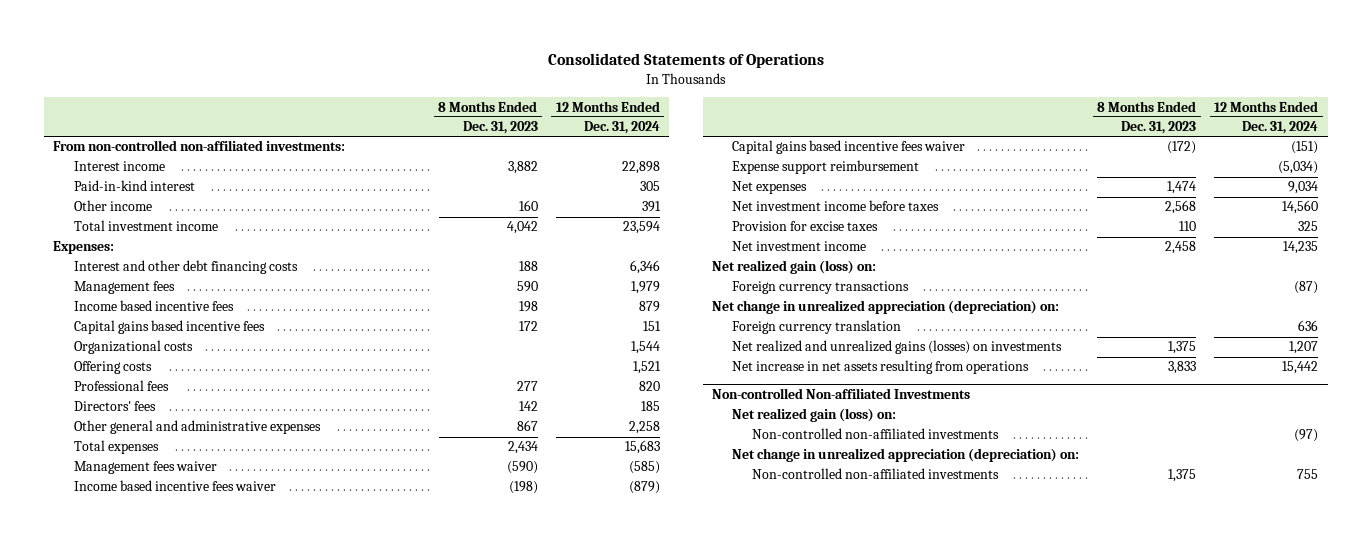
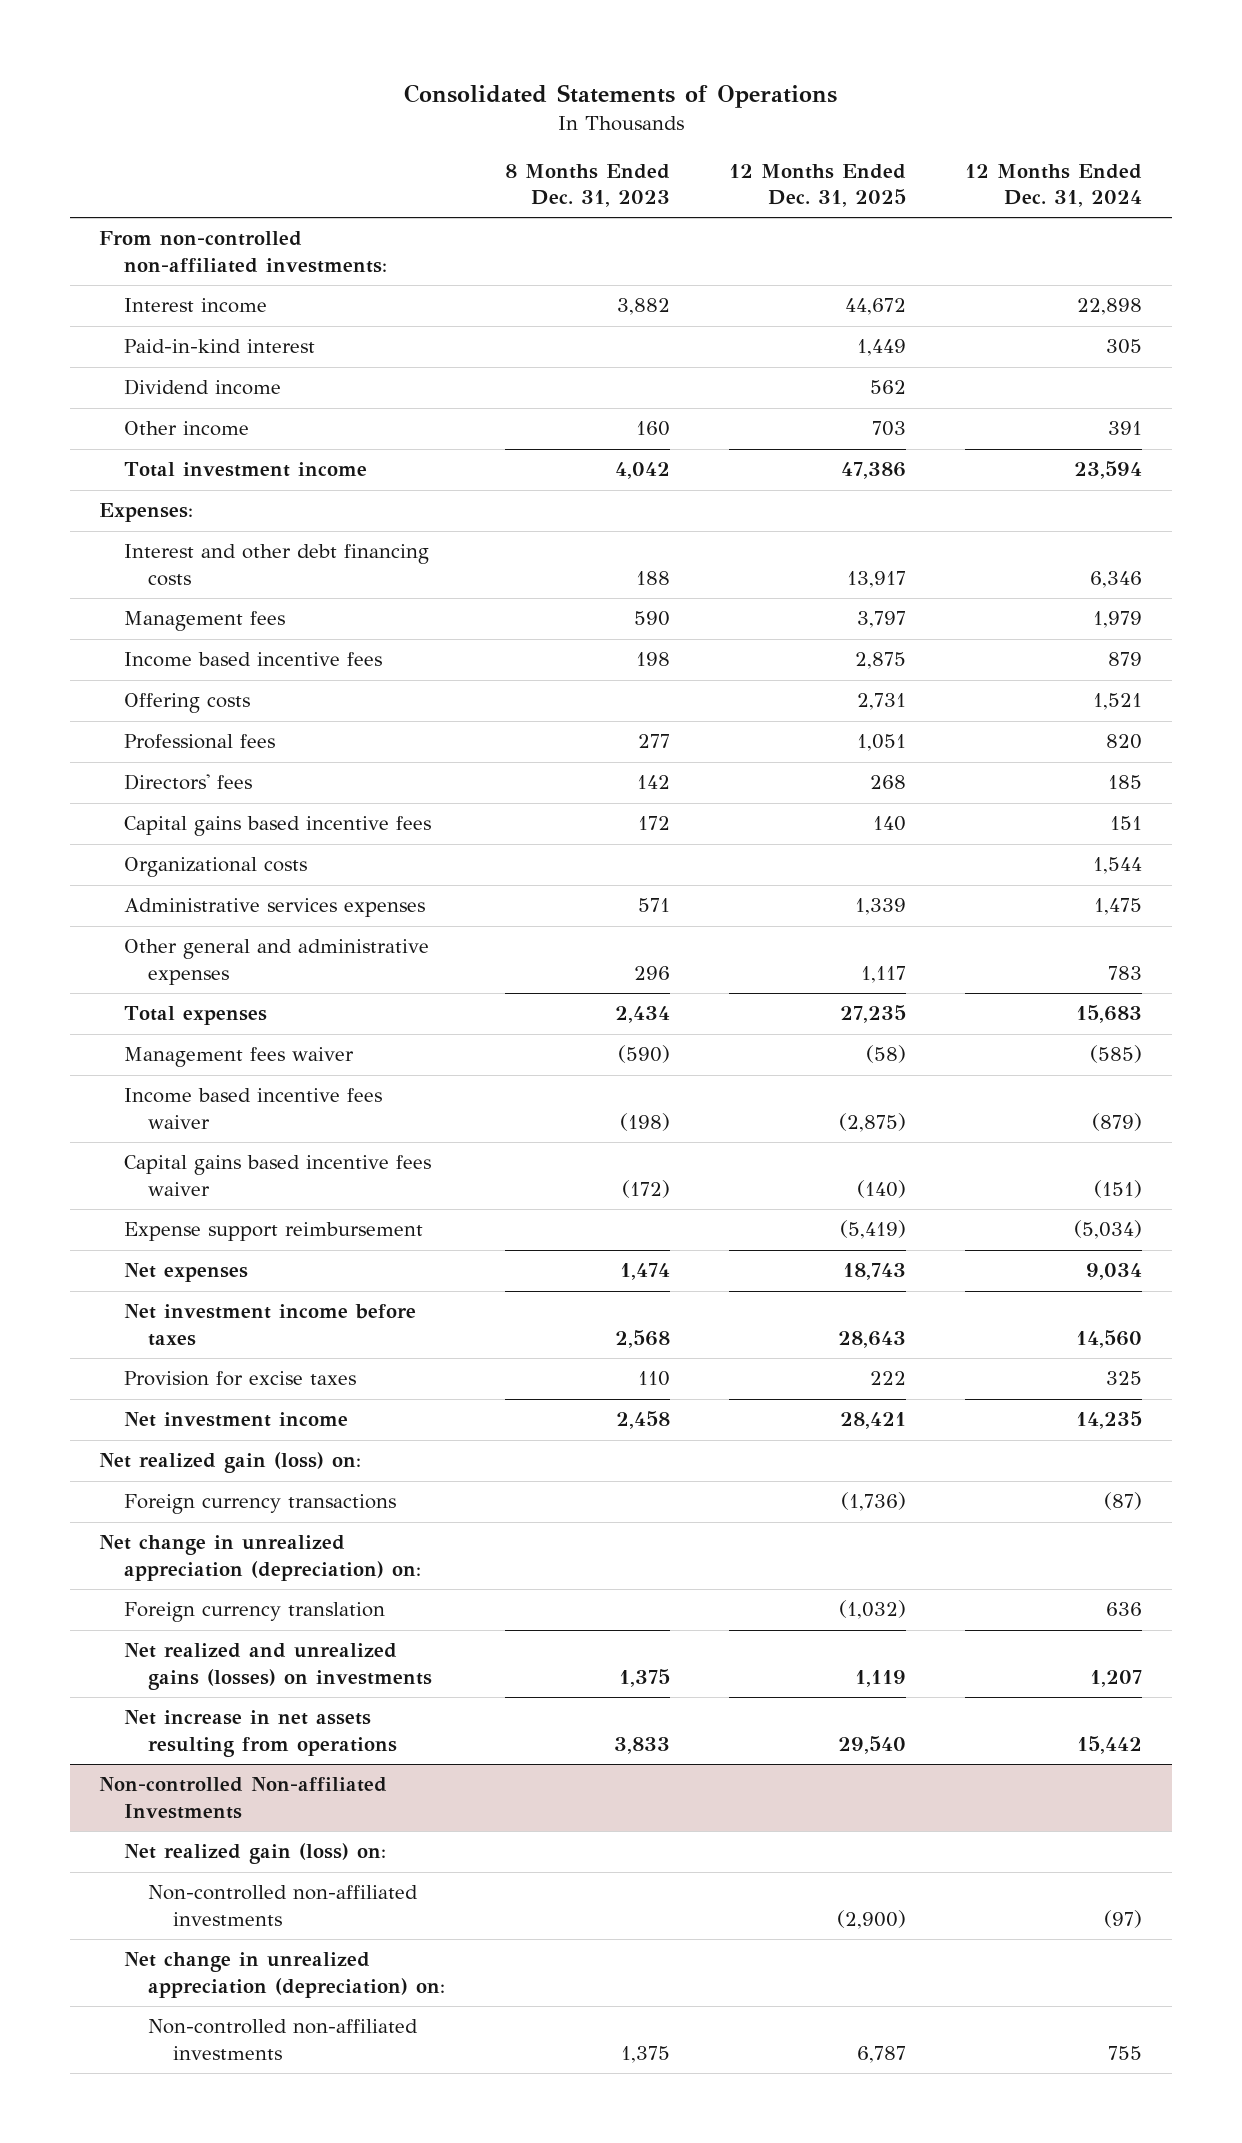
none -> [728,163,906,208] 12 Months Ended Dec. 31, 2025
none -> [123,379,281,396] Dividend income
[73,320,265,335] Capital gains based incentive fees -> [123,816,431,837] Capital gains based incentive fees
[73,340,193,355] Organizational costs -> [123,857,307,878] Organizational costs
none -> [123,898,425,918] Administrative services expenses
[516,420,538,432] 867 -> [633,965,670,980] 296
[628,421,660,435] 2,258 -> [1108,965,1143,980] 783

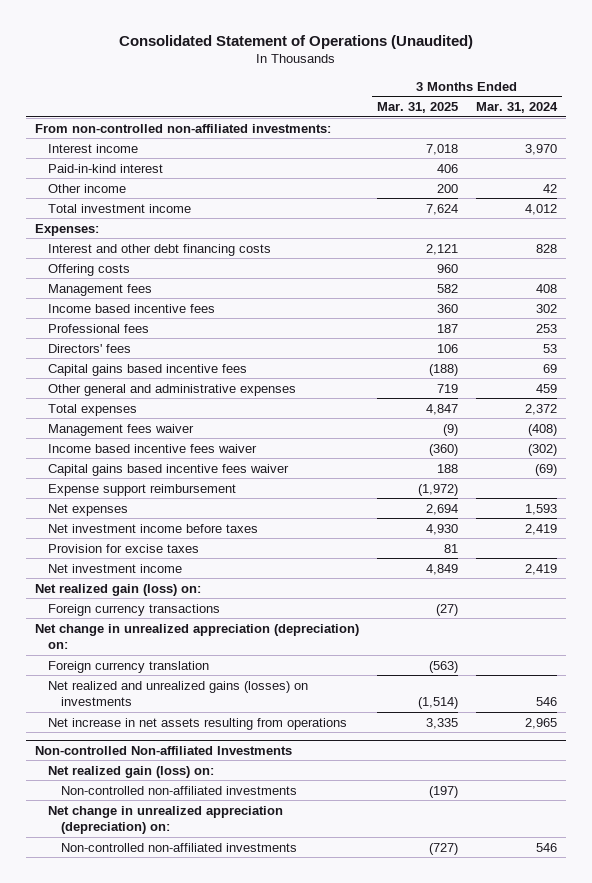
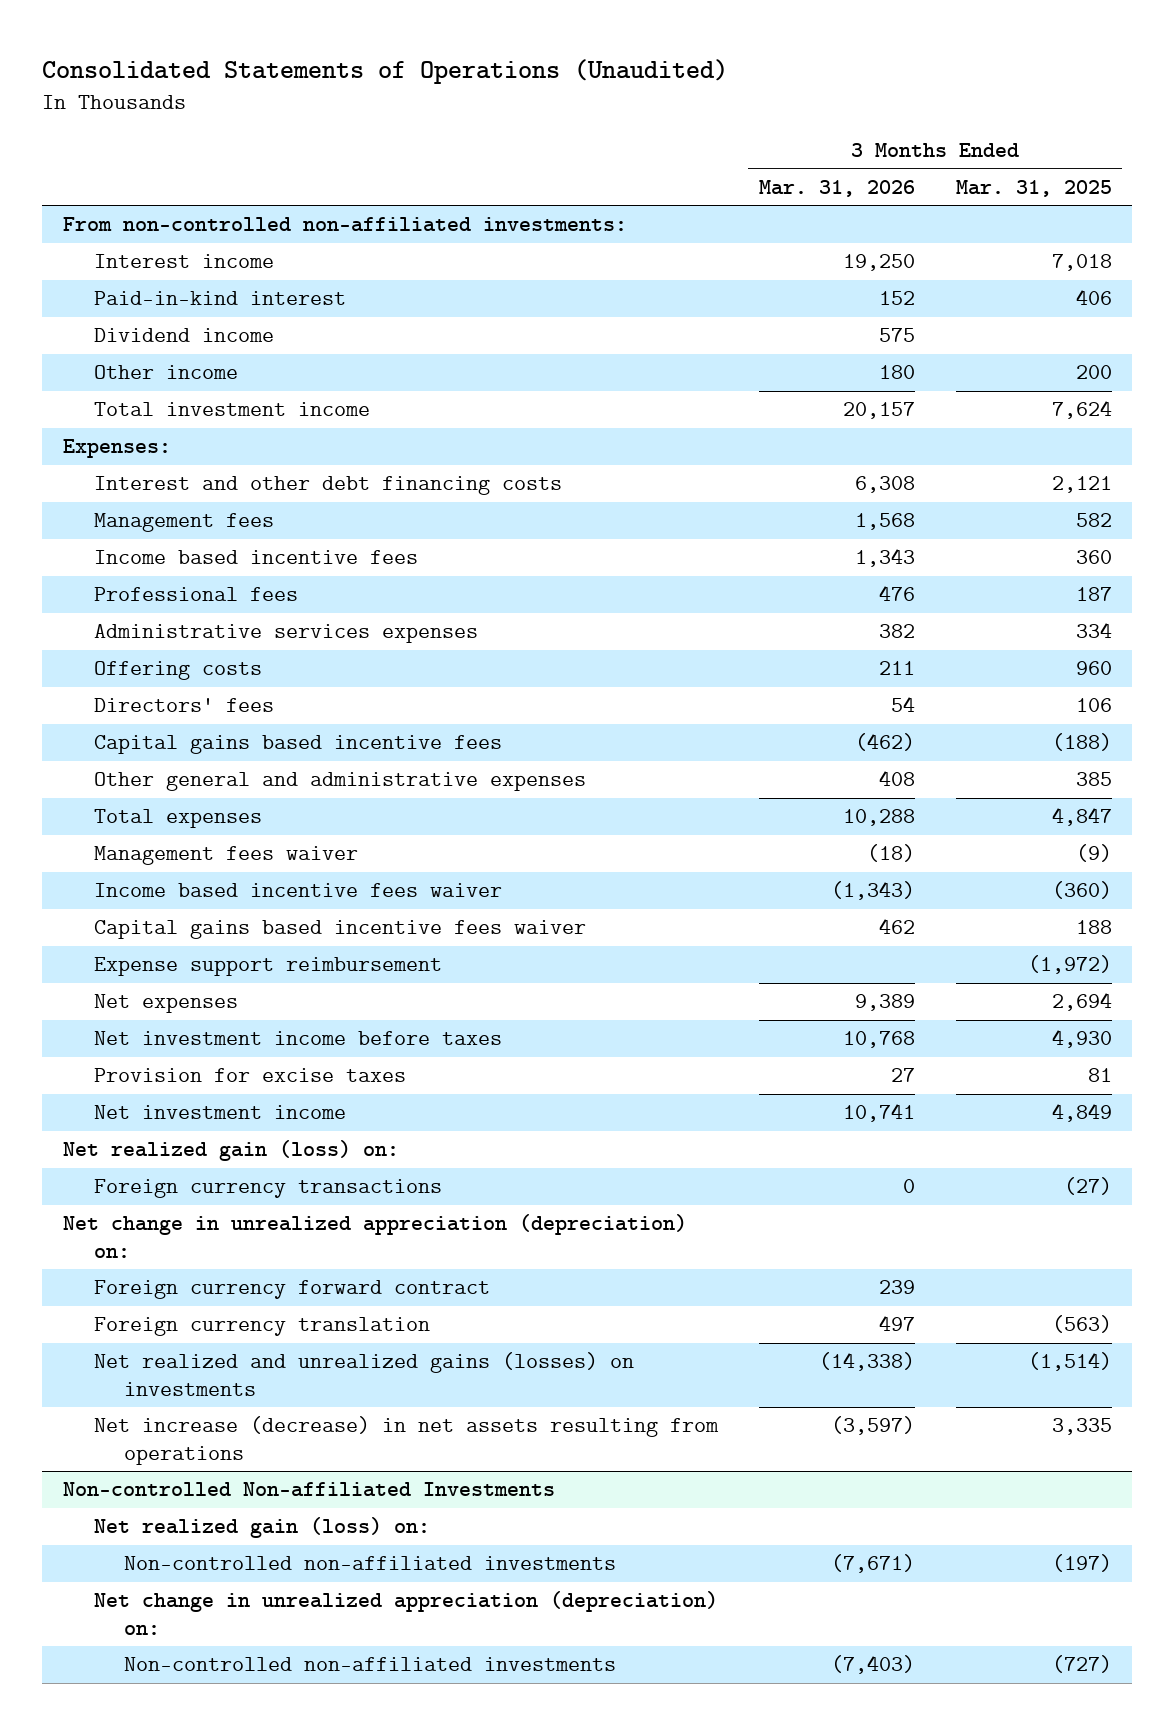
[118,34,473,49] Consolidated Statement of Operations (Unaudited) -> [42,58,729,84] Consolidated Statements of Operations (Unaudited)
[476,102,559,114] Mar. 31, 2024 -> none
none -> [758,179,915,197] Mar. 31, 2026
none -> [93,328,274,343] Dividend income
none -> [93,624,478,644] Administrative services expenses
[47,263,130,276] Offering costs -> [93,661,262,681] Offering costs
[436,383,458,393] 719 -> [1075,772,1112,787] 385
none -> [93,1280,490,1300] Foreign currency forward contract
[47,717,347,730] Net increase in net assets resulting from operations -> [93,1416,719,1465] Net increase (decrease) in net assets resulting from operations

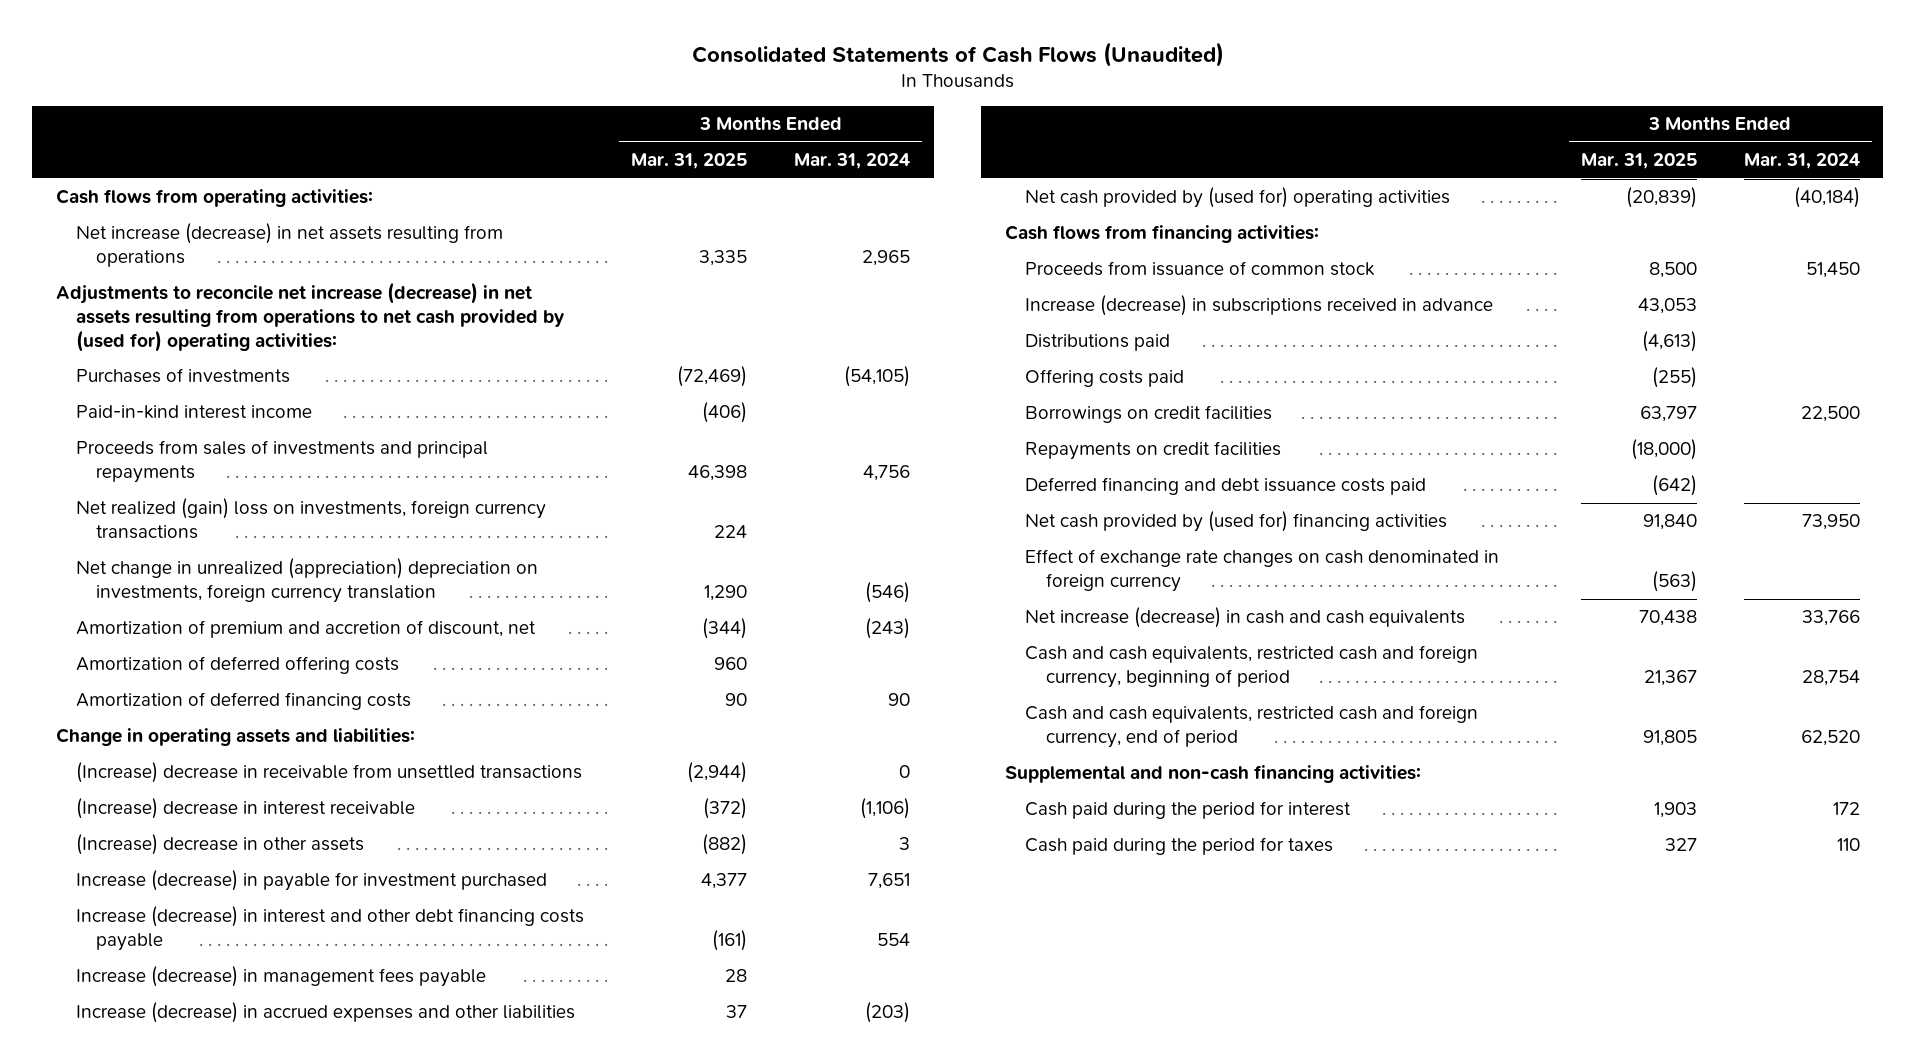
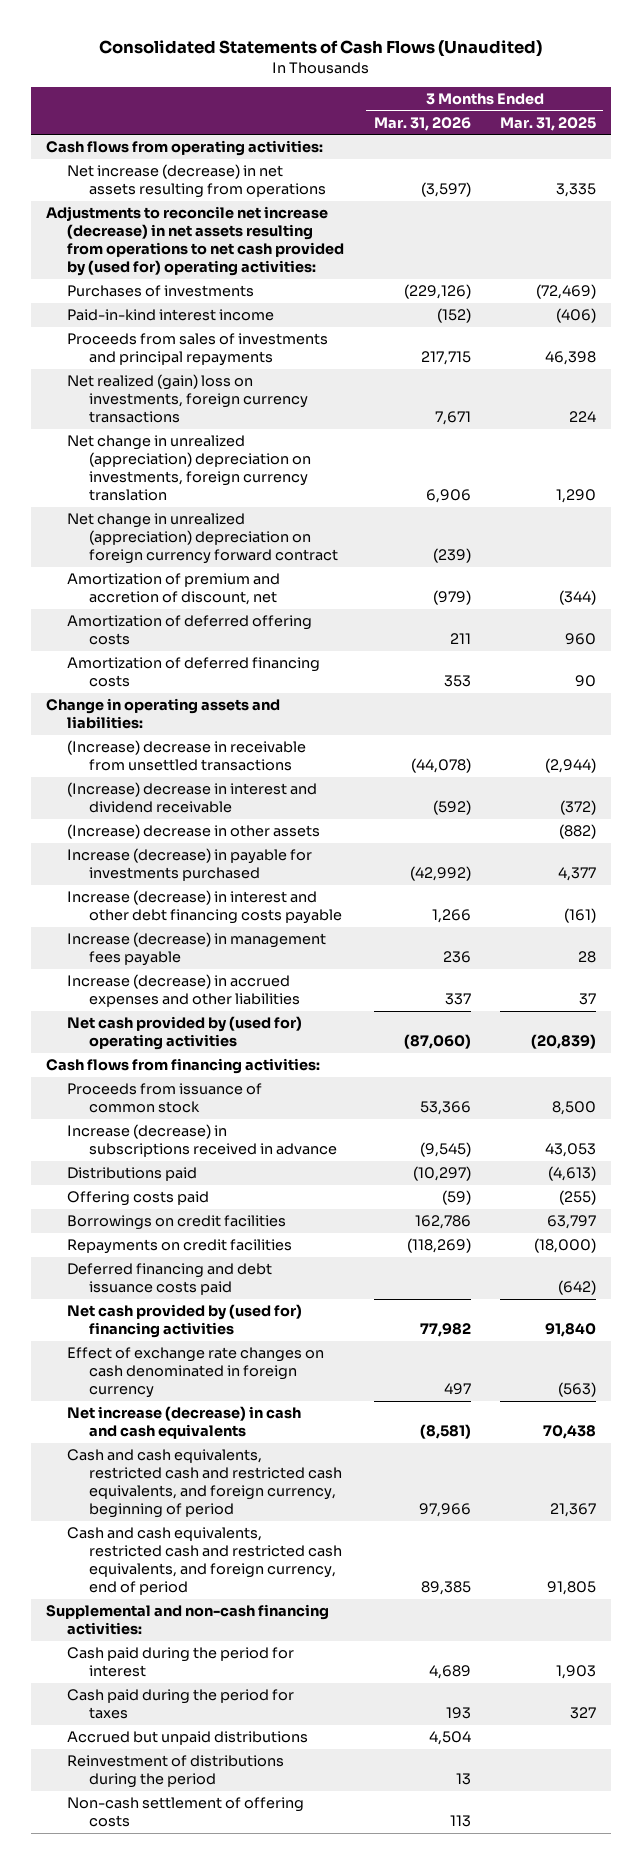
[794,153,911,170] Mar. 31, 2024 -> none
none -> [373,116,471,131] Mar. 31, 2026
none -> [67,513,338,565] Net change in unrealized (appreciation) depreciation on foreign currency forward contract
[76,798,416,820] (Increase) decrease in interest receivable -> [67,782,318,814] (Increase) decrease in interest and dividend receivable
[76,870,548,892] Increase (decrease) in payable for investment purchased -> [67,848,313,882] Increase (decrease) in payable for investments purchased
[1025,645,1479,689] Cash and cash equivalents, restricted cash and foreign currency, beginning of period -> [67,1449,342,1519] Cash and cash equivalents, restricted cash and restricted cash equivalents, and foreign currency, beginning of period
[1025,705,1479,749] Cash and cash equivalents, restricted cash and foreign currency, end of period -> [67,1527,342,1596] Cash and cash equivalents, restricted cash and restricted cash equivalents, and foreign currency, end of period
none -> [67,1731,309,1746] Accrued but unpaid distributions
none -> [67,1755,285,1789] Reinvestment of distributions during the period
none -> [67,1797,305,1828] Non-cash settlement of offering costs

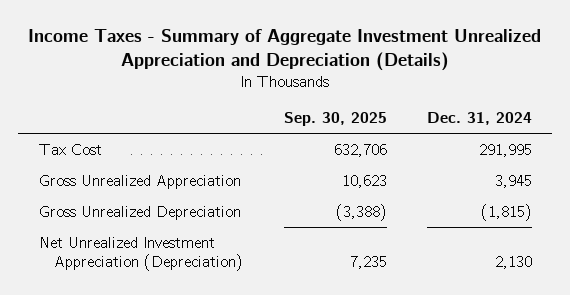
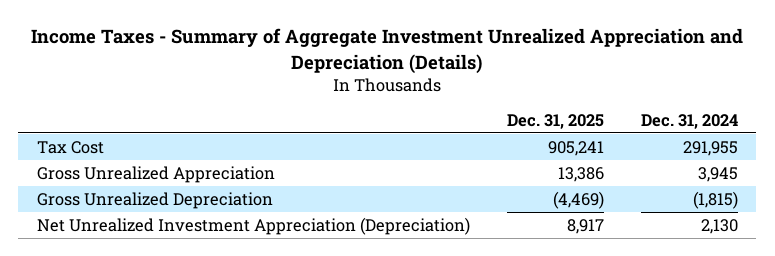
[283,111,387,126] Sep. 30, 2025 -> none
none -> [506,113,604,129] Dec. 31, 2025
[478,143,532,157] 291,995 -> [682,140,738,156] 291,955

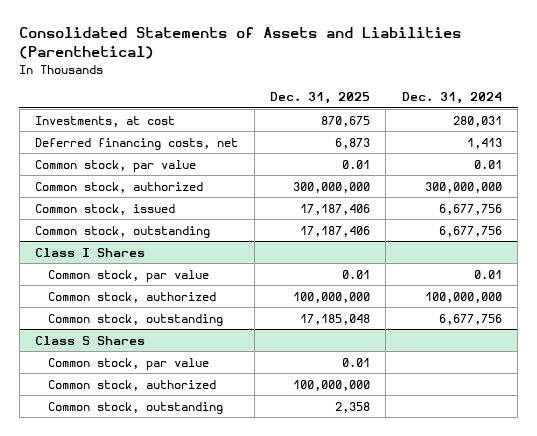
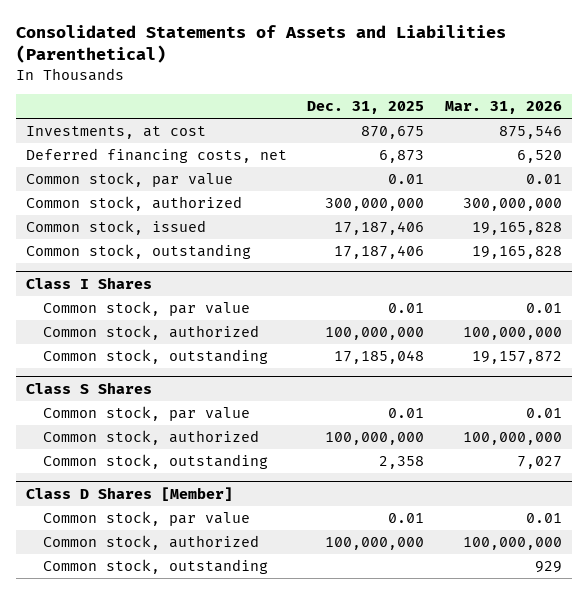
[401,92,502,105] Dec. 31, 2024 -> none
none -> [444,101,562,115] Mar. 31, 2026
none -> [25,486,233,501] Class D Shares [Member]
none -> [42,511,250,527] Common stock, par value
none -> [42,535,259,551] Common stock, authorized
none -> [42,559,268,575] Common stock, outstanding

